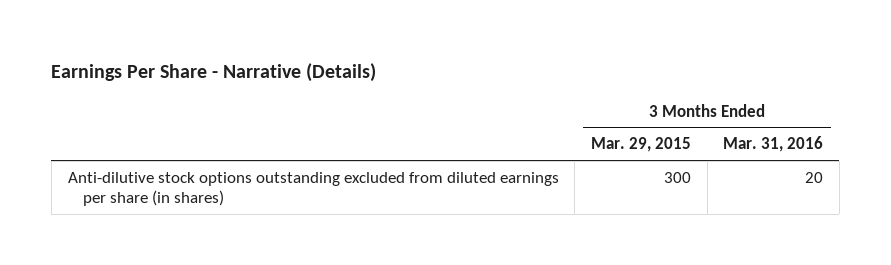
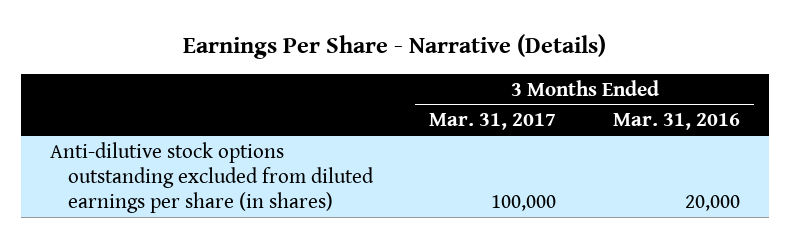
[590,137,691,153] Mar. 29, 2015 -> none
none -> [429,113,557,131] Mar. 31, 2017
[805,171,824,183] 20 -> [685,194,741,211] 20,000

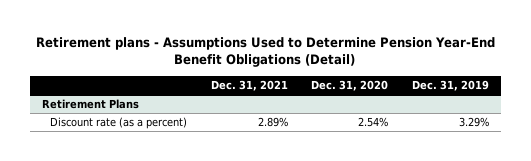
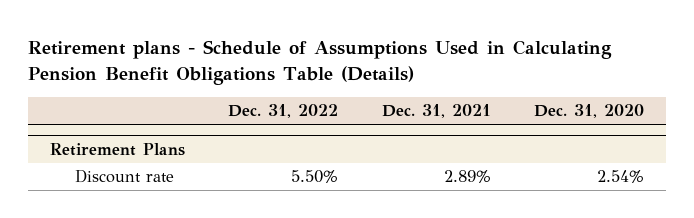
[36,37,496,68] Retirement plans - Assumptions Used to Determine Pension Year-End Benefit Obligations (Detail) -> [28,40,613,85] Retirement plans - Schedule of Assumptions Used in Calculating Pension Benefit Obligations Table (Details)
[412,79,490,91] Dec. 31, 2019 -> none
none -> [228,104,339,119] Dec. 31, 2022
[49,117,187,130] Discount rate (as a percent) -> [75,169,175,184] Discount rate

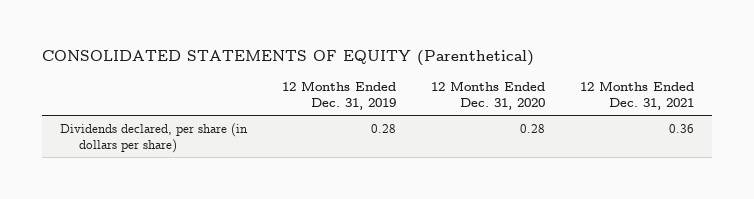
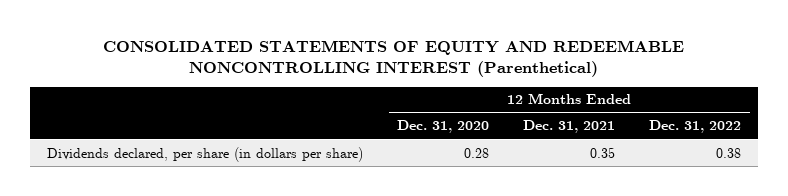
[41,50,534,67] CONSOLIDATED STATEMENTS OF EQUITY (Parenthetical) -> [103,39,685,77] CONSOLIDATED STATEMENTS OF EQUITY AND REDEEMABLE NONCONTROLLING INTEREST (Parenthetical)
[281,81,396,110] 12 Months Ended Dec. 31, 2019 -> none
none -> [649,120,742,134] Dec. 31, 2022
[669,124,695,134] 0.36 -> [590,146,616,158] 0.35

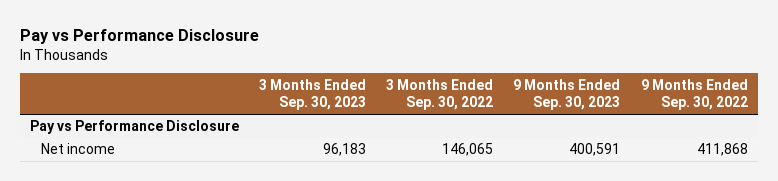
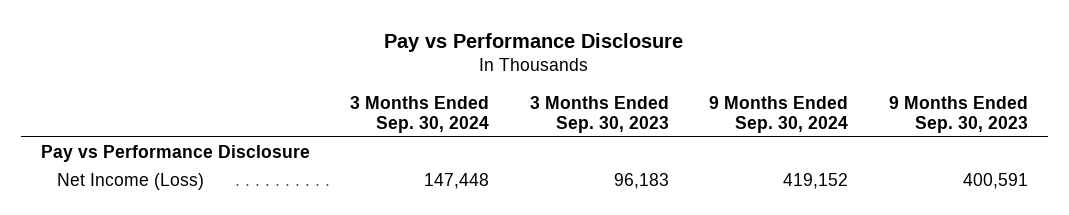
[386,78,494,111] 3 Months Ended Sep. 30, 2022 -> none
[640,78,748,111] 9 Months Ended Sep. 30, 2022 -> none
none -> [350,95,490,133] 3 Months Ended Sep. 30, 2024
none -> [709,95,849,133] 9 Months Ended Sep. 30, 2024
[41,143,116,155] Net income -> [56,172,204,190] Net Income (Loss)

